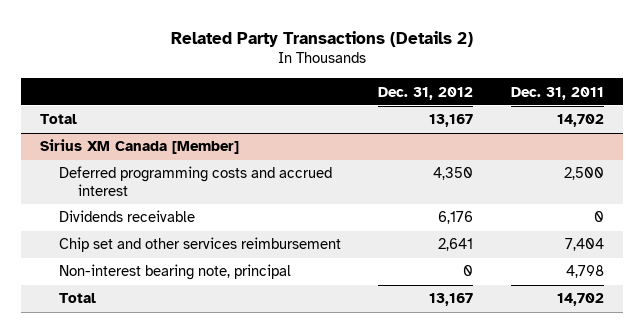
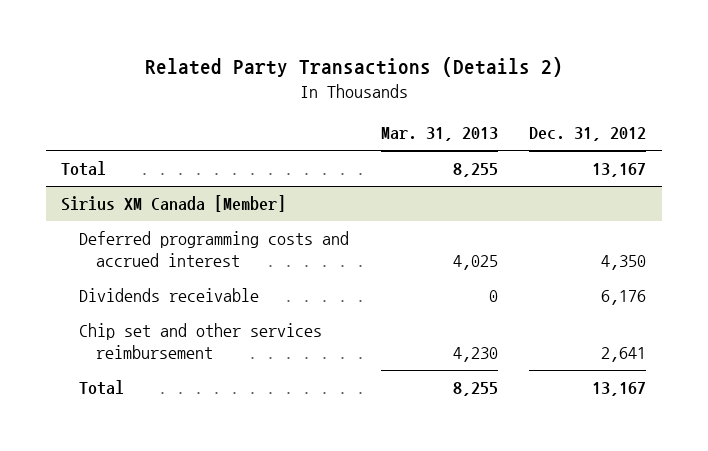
[511,86,605,100] Dec. 31, 2011 -> none
none -> [380,127,498,142] Mar. 31, 2013
[58,264,291,281] Non-interest bearing note, principal -> none

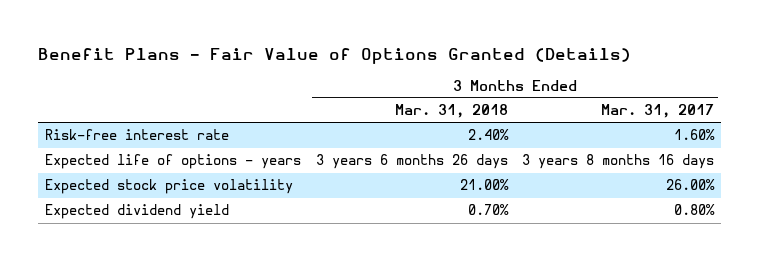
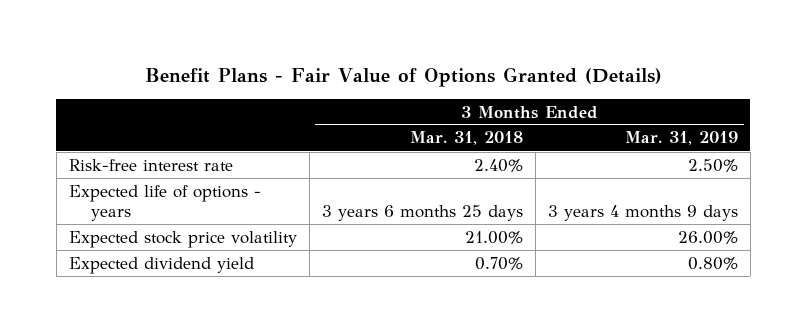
[601,104,715,119] Mar. 31, 2017 -> none
none -> [624,131,738,146] Mar. 31, 2019
[315,154,508,170] 3 years 6 months 26 days -> [321,205,523,222] 3 years 6 months 25 days

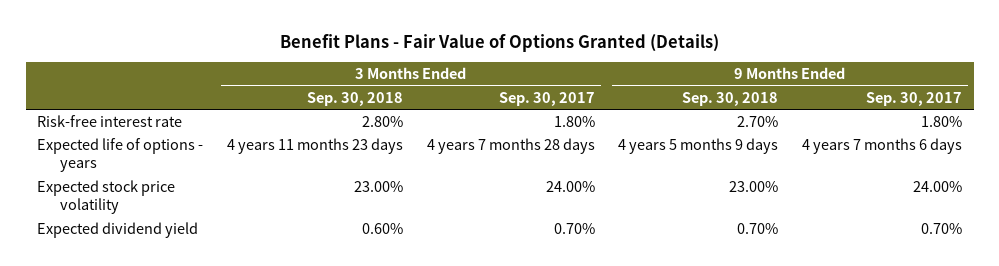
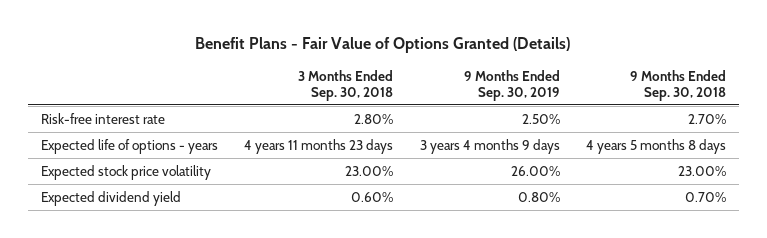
[498,91,595,106] Sep. 30, 2017 -> none
[865,91,962,106] Sep. 30, 2017 -> none
none -> [463,69,560,101] 9 Months Ended Sep. 30, 2019
[618,137,779,154] 4 years 5 months 9 days -> [585,138,726,154] 4 years 5 months 8 days

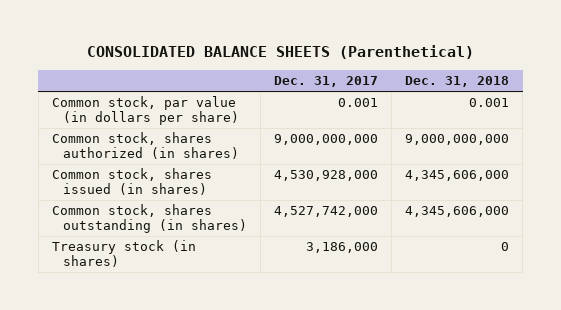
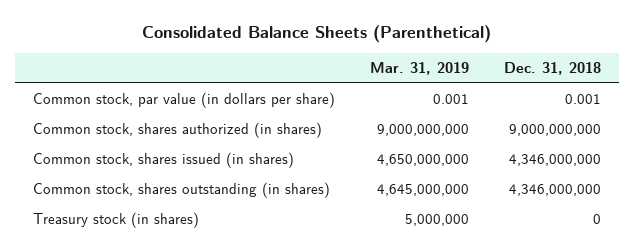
[86,45,474,60] CONSOLIDATED BALANCE SHEETS (Parenthetical) -> [141,25,491,44] Consolidated Balance Sheets (Parenthetical)
[273,76,378,88] Dec. 31, 2017 -> none
none -> [369,61,469,75] Mar. 31, 2019
[405,170,510,182] 4,345,606,000 -> [509,154,602,167] 4,346,000,000
[405,206,510,218] 4,345,606,000 -> [509,184,602,197] 4,346,000,000

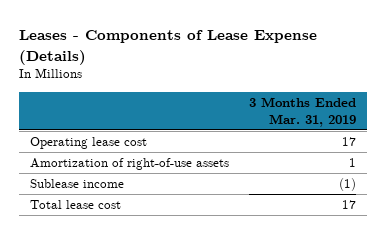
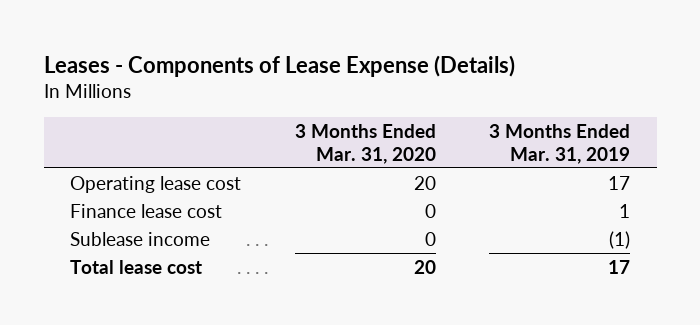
none -> [294,123,436,164] 3 Months Ended Mar. 31, 2020
[29,158,229,171] Amortization of right-of-use assets -> none
none -> [70,203,223,218] Finance lease cost

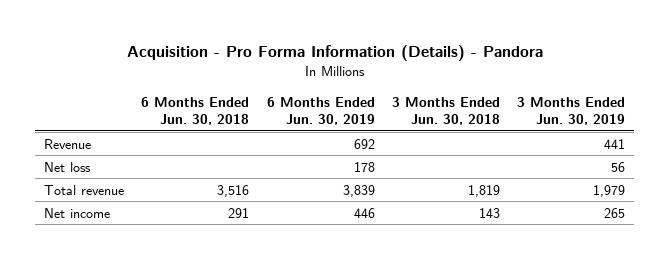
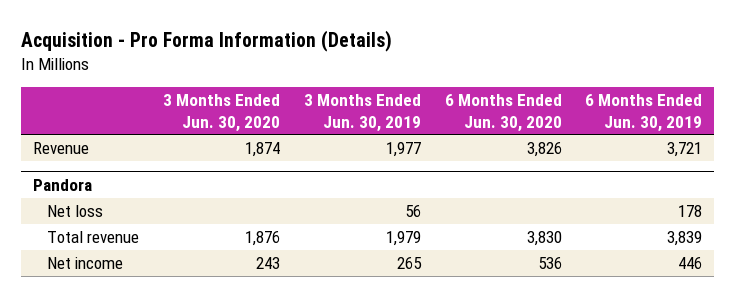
[126,44,543,61] Acquisition - Pro Forma Information (Details) - Pandora -> [21,30,393,53] Acquisition - Pro Forma Information (Details)
[141,96,250,125] 6 Months Ended Jun. 30, 2018 -> none
[391,96,500,125] 3 Months Ended Jun. 30, 2018 -> none
none -> [162,94,280,132] 3 Months Ended Jun. 30, 2020
none -> [444,94,562,132] 6 Months Ended Jun. 30, 2020
[353,138,375,149] 692 -> [667,142,703,158] 3,721
[604,138,626,149] 441 -> [385,142,421,158] 1,977
none -> [32,178,92,191] Pandora

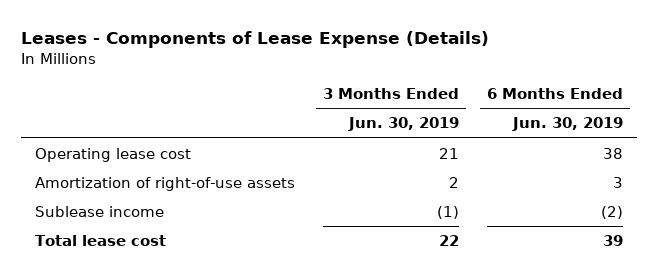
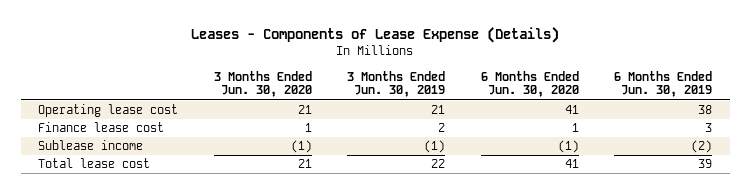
none -> [213,70,312,98] 3 Months Ended Jun. 30, 2020
none -> [480,70,579,98] 6 Months Ended Jun. 30, 2020
[35,177,296,192] Amortization of right-of-use assets -> none
none -> [38,122,165,133] Finance lease cost

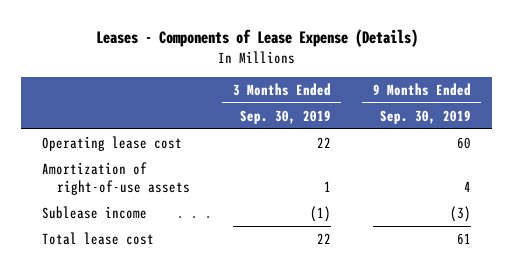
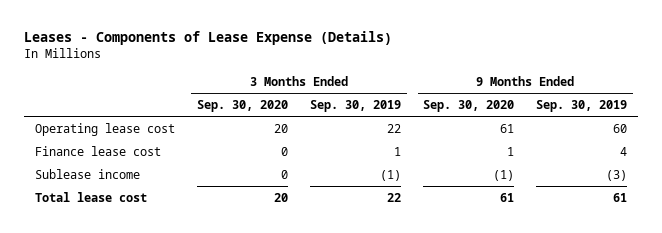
none -> [196,100,288,113] Sep. 30, 2020
none -> [423,100,515,113] Sep. 30, 2020
[42,161,191,196] Amortization of right-of-use assets -> none
none -> [34,145,161,156] Finance lease cost

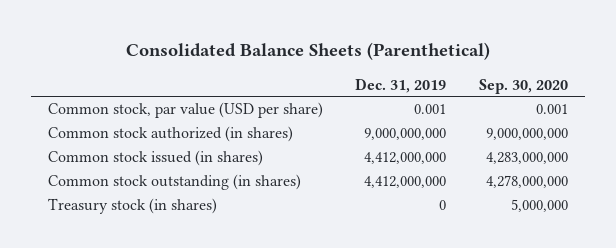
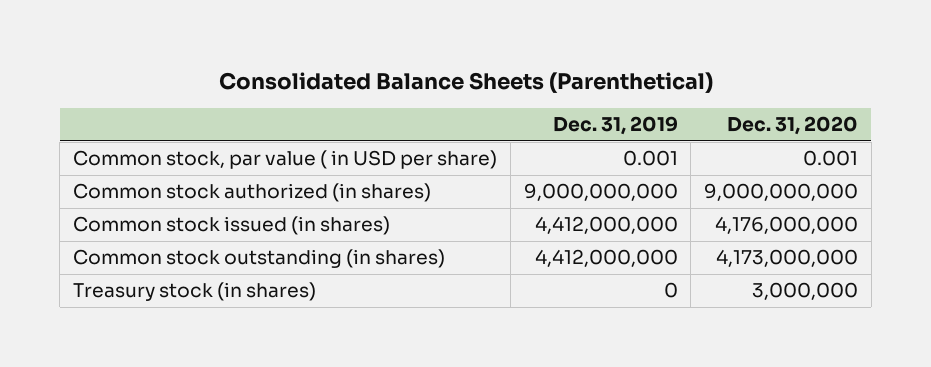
[479,78,569,94] Sep. 30, 2020 -> none
none -> [727,116,859,136] Dec. 31, 2020
[47,102,323,119] Common stock, par value (USD per share) -> [73,150,498,170] Common stock, par value ( in USD per share)

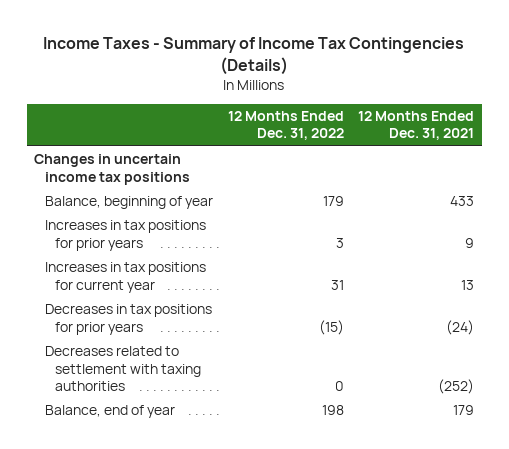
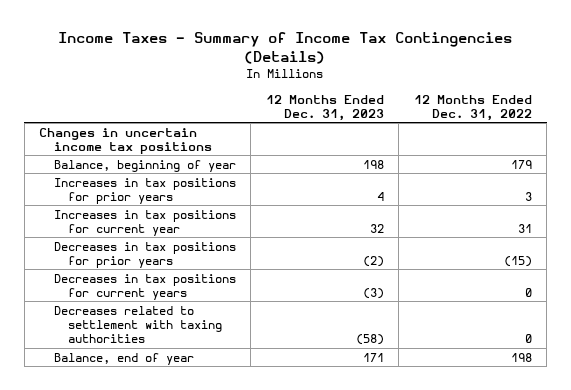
[358,110,475,141] 12 Months Ended Dec. 31, 2021 -> none
none -> [265,94,384,121] 12 Months Ended Dec. 31, 2023
none -> [53,273,236,300] Decreases in tax positions for current years

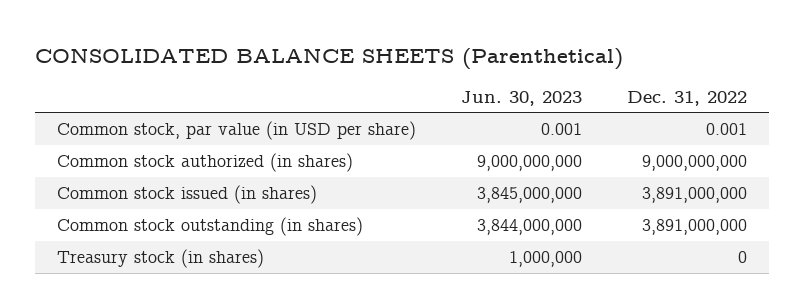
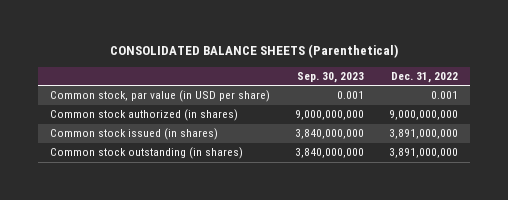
[460,90,582,106] Jun. 30, 2023 -> none
none -> [296,72,364,84] Sep. 30, 2023
[57,249,265,269] Treasury stock (in shares) -> none

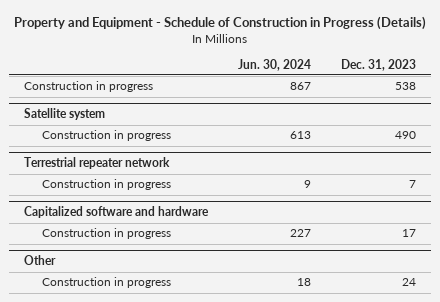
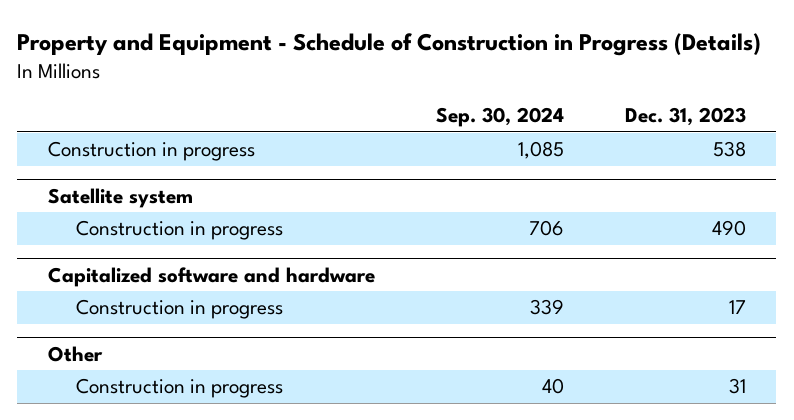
[238,58,312,71] Jun. 30, 2024 -> none
none -> [435,107,564,128] Sep. 30, 2024
[24,157,171,170] Terrestrial repeater network -> none
[41,179,171,191] Construction in progress -> none
[401,278,416,287] 24 -> [728,378,746,395] 31

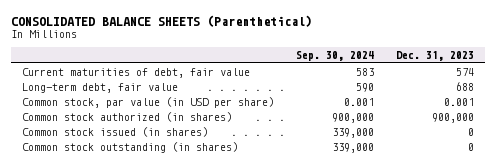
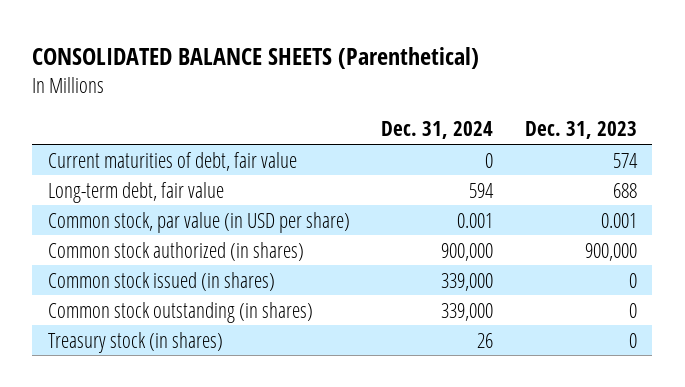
[296,51,375,62] Sep. 30, 2024 -> none
none -> [381,121,494,140] Dec. 31, 2024
none -> [48,331,224,353] Treasury stock (in shares)

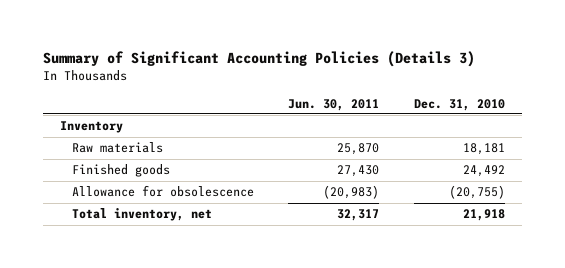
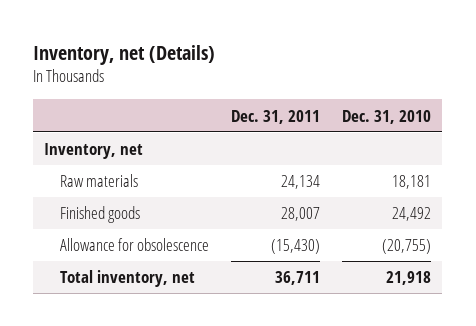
[42,50,475,67] Summary of Significant Accounting Policies (Details 3) -> [33,44,216,65] Inventory, net (Details)
[288,98,380,111] Jun. 30, 2011 -> none
none -> [231,109,321,124] Dec. 31, 2011
[60,121,124,134] Inventory -> [44,143,144,160] Inventory, net

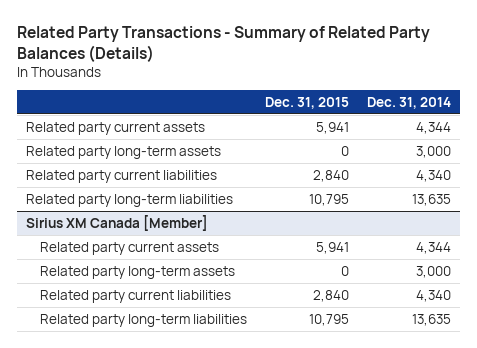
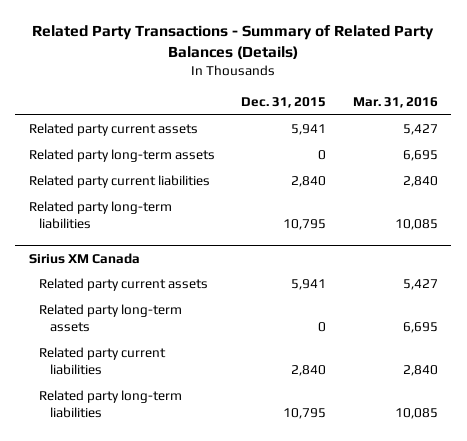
[366,96,451,109] Dec. 31, 2014 -> none
none -> [352,96,438,108] Mar. 31, 2016
[26,214,209,231] Sirius XM Canada [Member] -> [28,252,140,264] Sirius XM Canada

